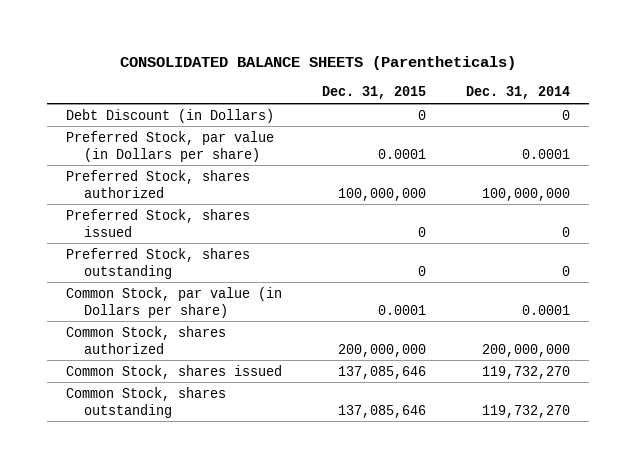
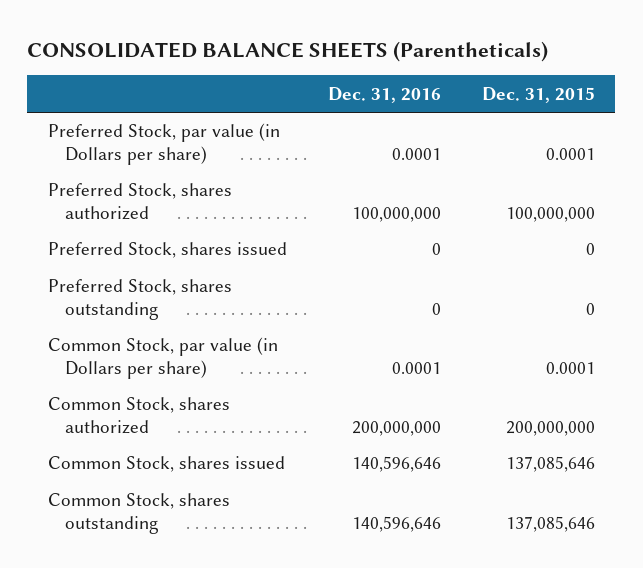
[465,86,570,100] Dec. 31, 2014 -> none
none -> [327,86,441,103] Dec. 31, 2016
[66,108,275,123] Debt Discount (in Dollars) -> none

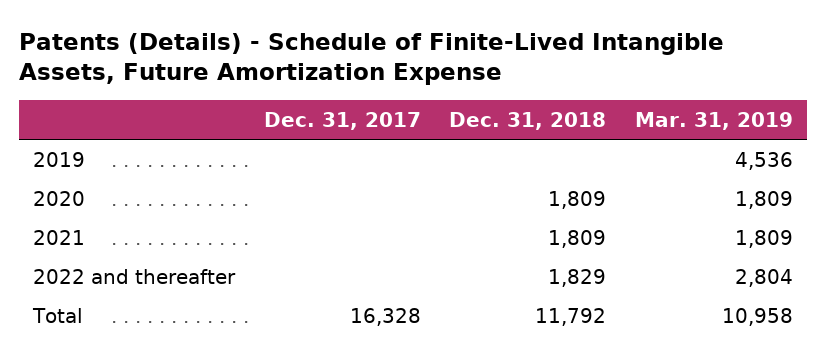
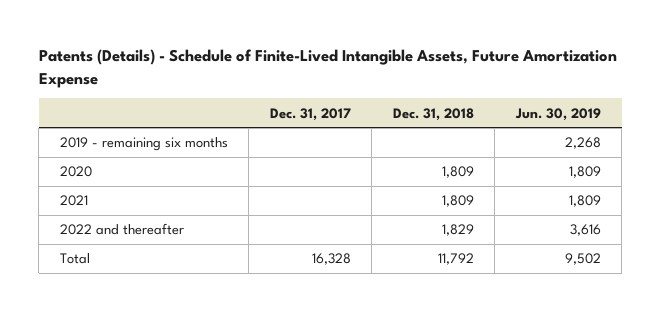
[634,112,793,131] Mar. 31, 2019 -> none
none -> [514,107,601,121] Jun. 30, 2019
[32,151,85,167] 2019 -> [59,137,228,152] 2019 - remaining six months

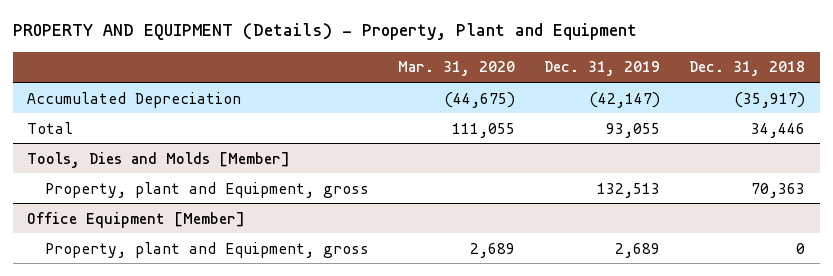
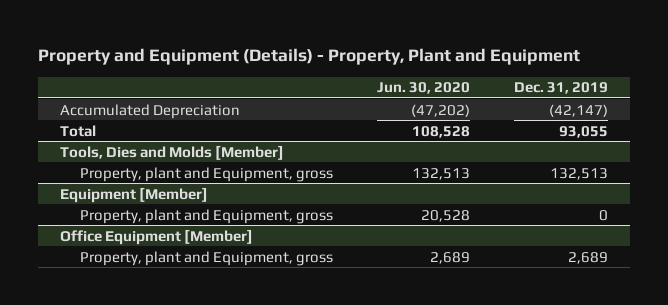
[12,23,637,41] PROPERTY AND EQUIPMENT (Details) - Property, Plant and Equipment -> [37,48,580,66] Property and Equipment (Details) - Property, Plant and Equipment
[398,61,516,77] Mar. 31, 2020 -> none
[689,61,806,77] Dec. 31, 2018 -> none
none -> [376,82,470,95] Jun. 30, 2020
none -> [59,186,208,203] Equipment [Member]
none -> [79,208,333,224] Property, plant and Equipment, gross

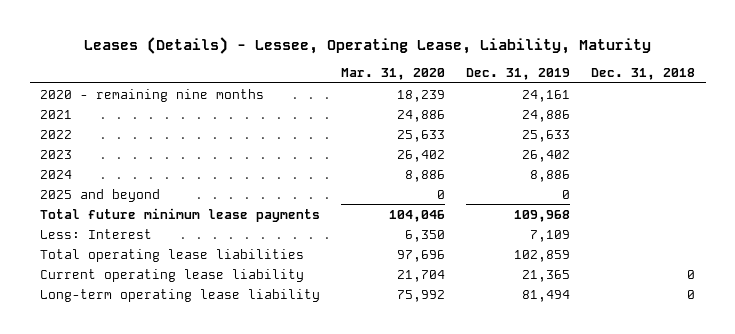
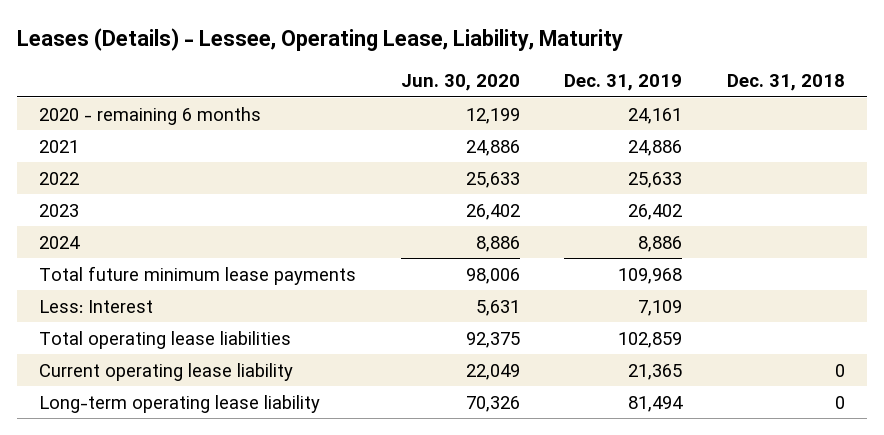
[341,68,446,81] Mar. 31, 2020 -> none
none -> [400,74,520,92] Jun. 30, 2020
[40,88,265,102] 2020 - remaining nine months -> [39,106,262,125] 2020 - remaining 6 months
[40,188,161,202] 2025 and beyond -> none

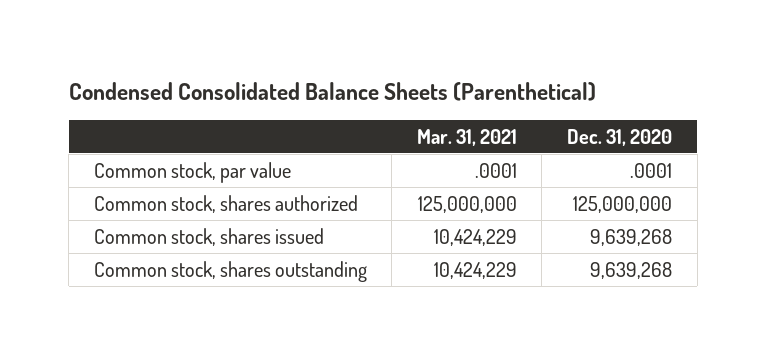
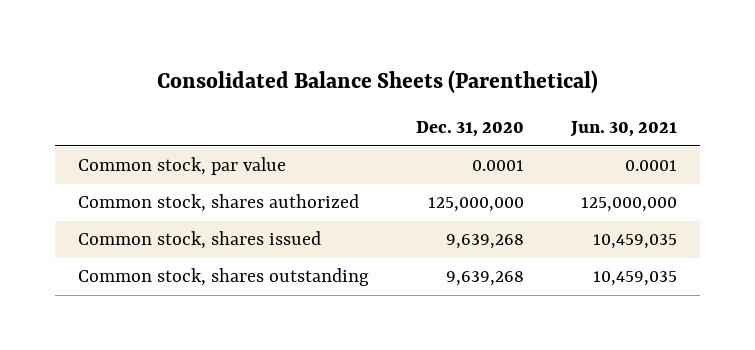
[68,81,596,101] Condensed Consolidated Balance Sheets (Parenthetical) -> [156,69,598,93] Consolidated Balance Sheets (Parenthetical)
[416,128,517,146] Mar. 31, 2021 -> none
none -> [569,121,677,138] Jun. 30, 2021
[630,162,673,178] .0001 -> [472,160,525,172] 0.0001

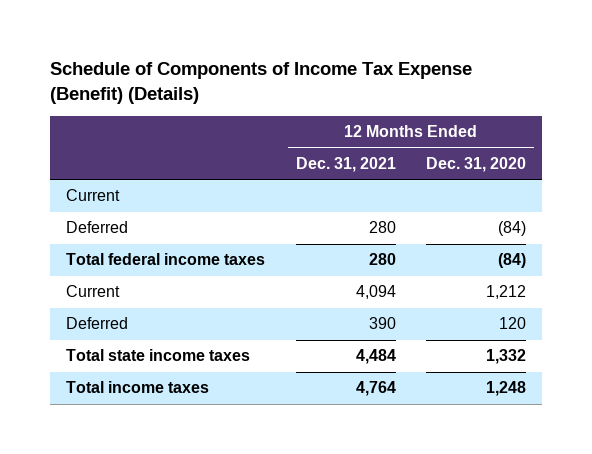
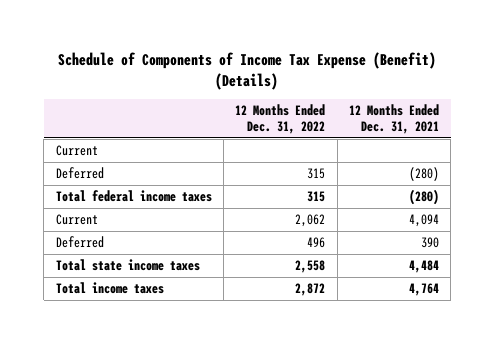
[426,156,527,172] Dec. 31, 2020 -> none
none -> [235,104,326,135] 12 Months Ended Dec. 31, 2022
[368,221,396,234] 280 -> [408,167,439,182] (280)
[368,253,396,266] 280 -> [408,189,439,206] (280)

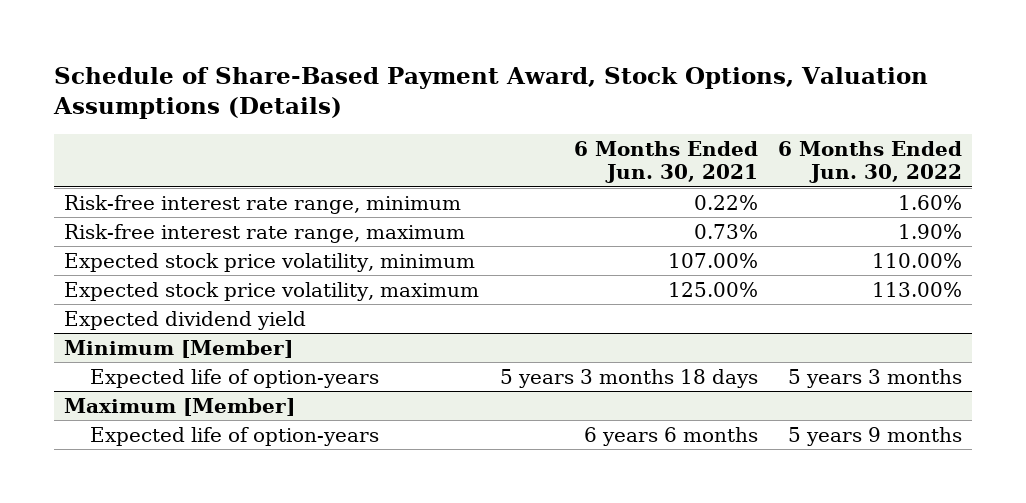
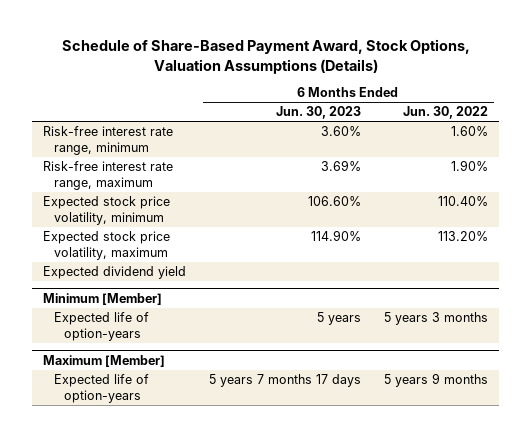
[573,140,758,184] 6 Months Ended Jun. 30, 2021 -> none
none -> [276,106,362,120] Jun. 30, 2023
[871,252,962,268] 110.00% -> [437,196,488,207] 110.40%
[871,281,962,297] 113.00% -> [437,231,488,242] 113.20%

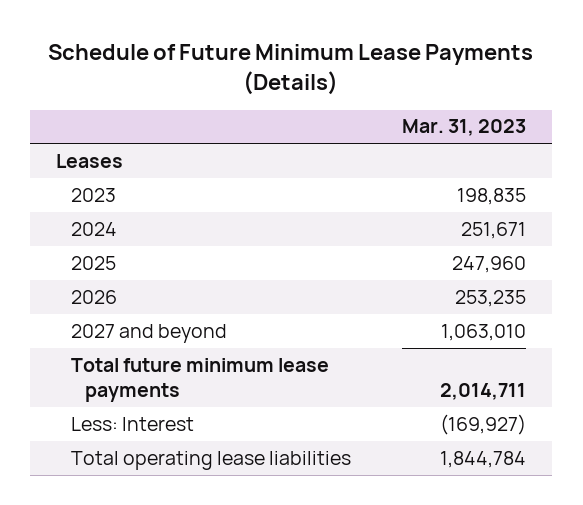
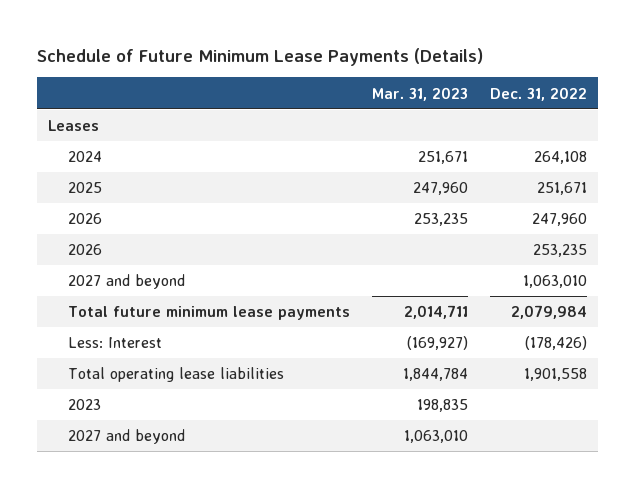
none -> [490,86,588,101] Dec. 31, 2022
none -> [67,244,102,256] 2026
none -> [67,274,185,290] 2027 and beyond
[70,187,116,202] 2023 -> [67,399,101,411] 2023
[70,323,227,343] 2027 and beyond -> [67,429,185,445] 2027 and beyond

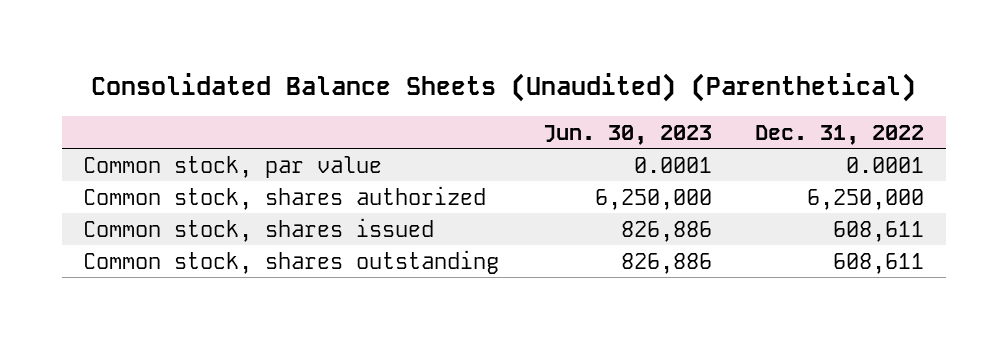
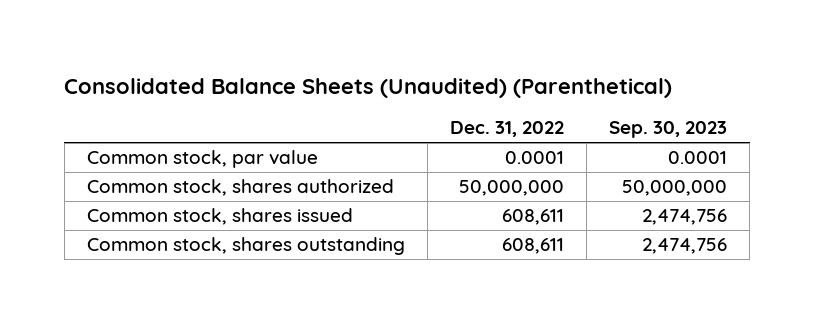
[542,124,712,145] Jun. 30, 2023 -> none
none -> [609,121,728,139] Sep. 30, 2023
[807,188,925,210] 6,250,000 -> [459,180,565,197] 50,000,000

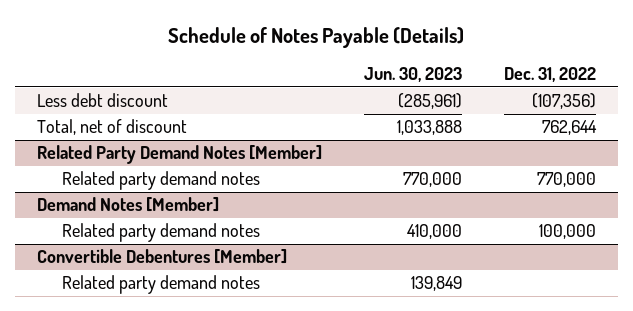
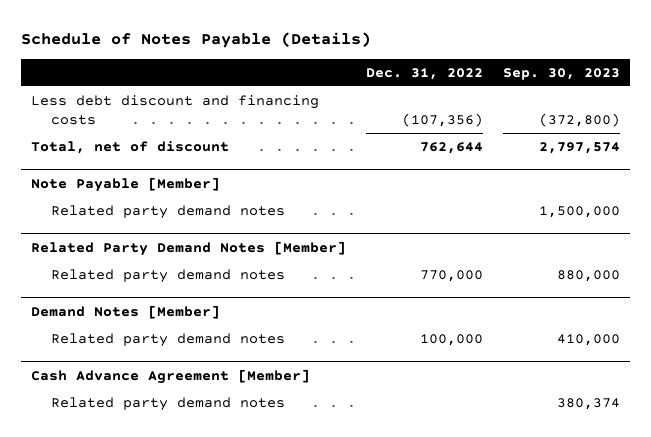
[363,67,462,83] Jun. 30, 2023 -> none
none -> [502,67,620,80] Sep. 30, 2023
[36,93,168,108] Less debt discount -> [30,94,319,126] Less debt discount and financing costs
none -> [30,176,220,192] Note Payable [Member]
none -> [50,204,285,219] Related party demand notes
[36,249,287,265] Convertible Debentures [Member] -> none
none -> [30,368,310,384] Cash Advance Agreement [Member]

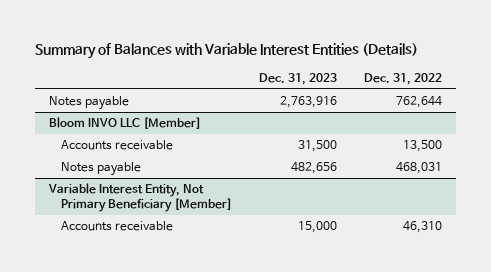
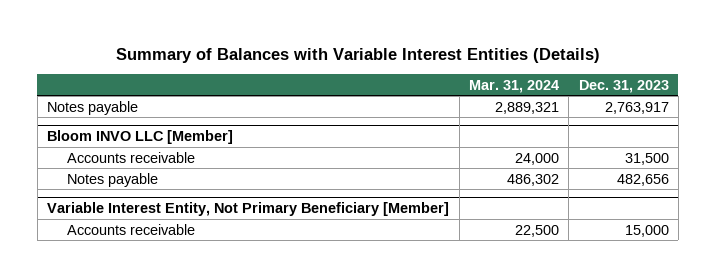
[364,73,443,86] Dec. 31, 2022 -> none
none -> [468,79,559,93] Mar. 31, 2024
[280,96,338,109] 2,763,916 -> [604,101,669,114] 2,763,917

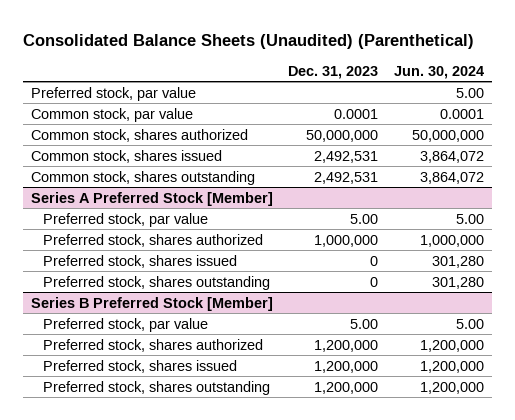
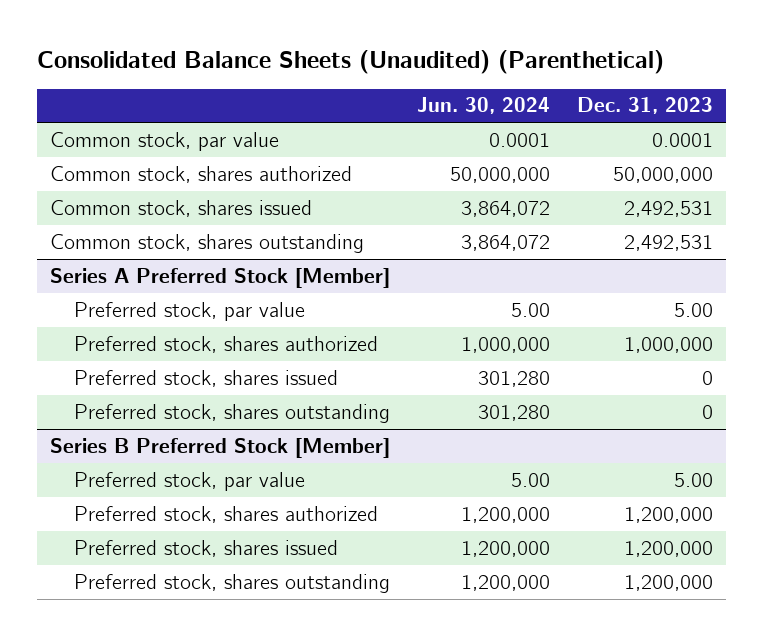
[30,86,196,101] Preferred stock, par value -> none

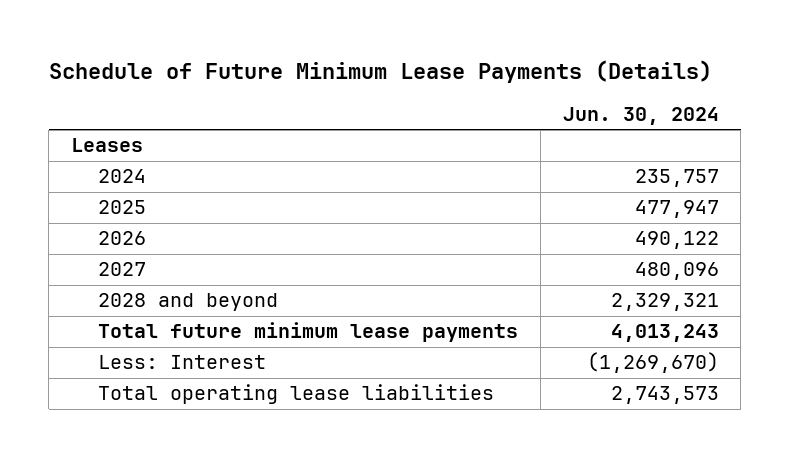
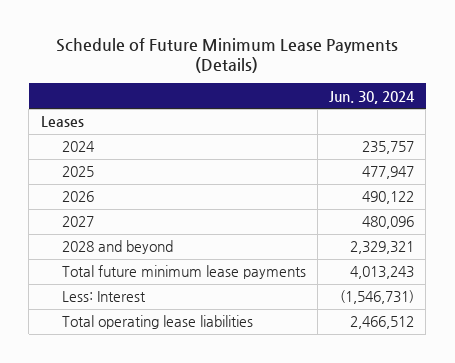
[586,352,719,374] (1,269,670) -> [340,290,415,305] (1,546,731)
[610,386,719,405] 2,743,573 -> [350,316,415,330] 2,466,512

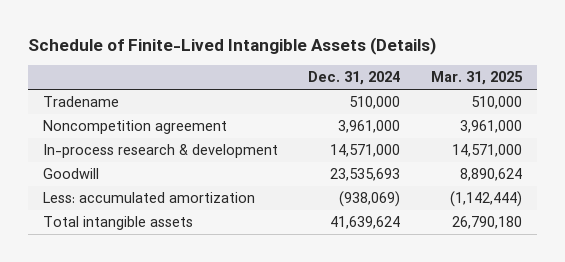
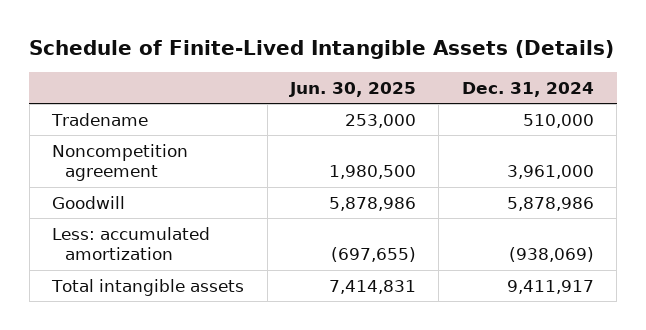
[430,71,523,86] Mar. 31, 2025 -> none
none -> [288,81,416,97] Jun. 30, 2025
[43,144,279,159] In-process research & development -> none
[330,168,401,182] 23,535,693 -> [506,196,594,211] 5,878,986
[330,216,401,230] 41,639,624 -> [506,279,594,294] 9,411,917

